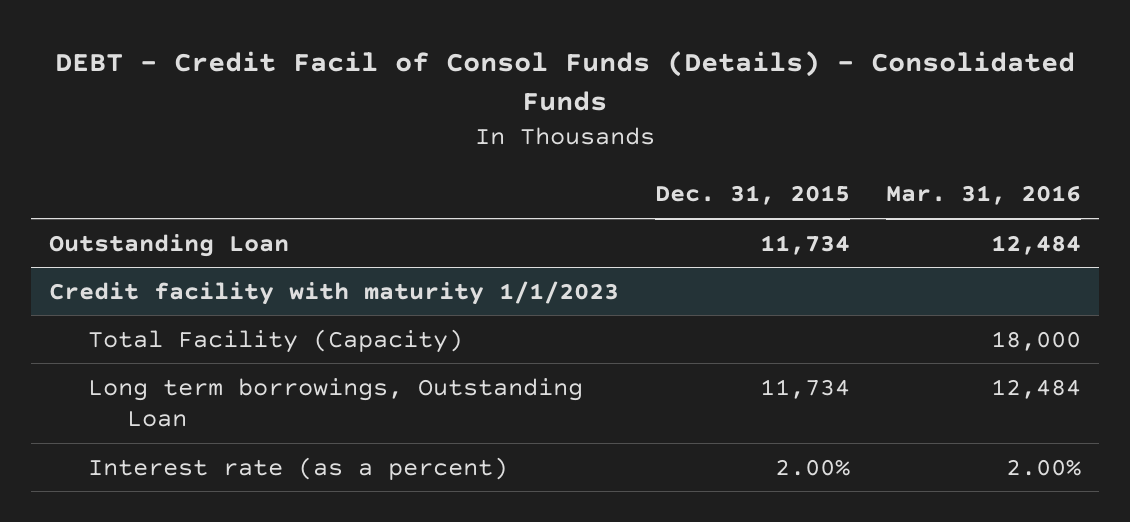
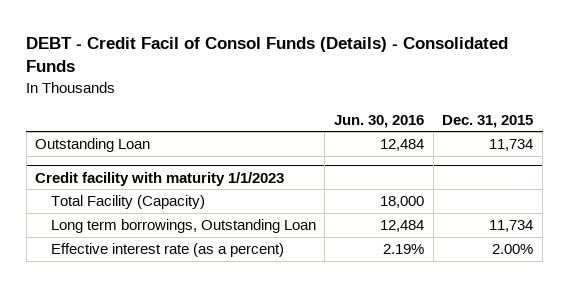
[885,185,1081,206] Mar. 31, 2016 -> none
none -> [334,114,425,128] Jun. 30, 2016
[88,456,509,480] Interest rate (as a percent) -> [50,243,284,258] Effective interest rate (as a percent)

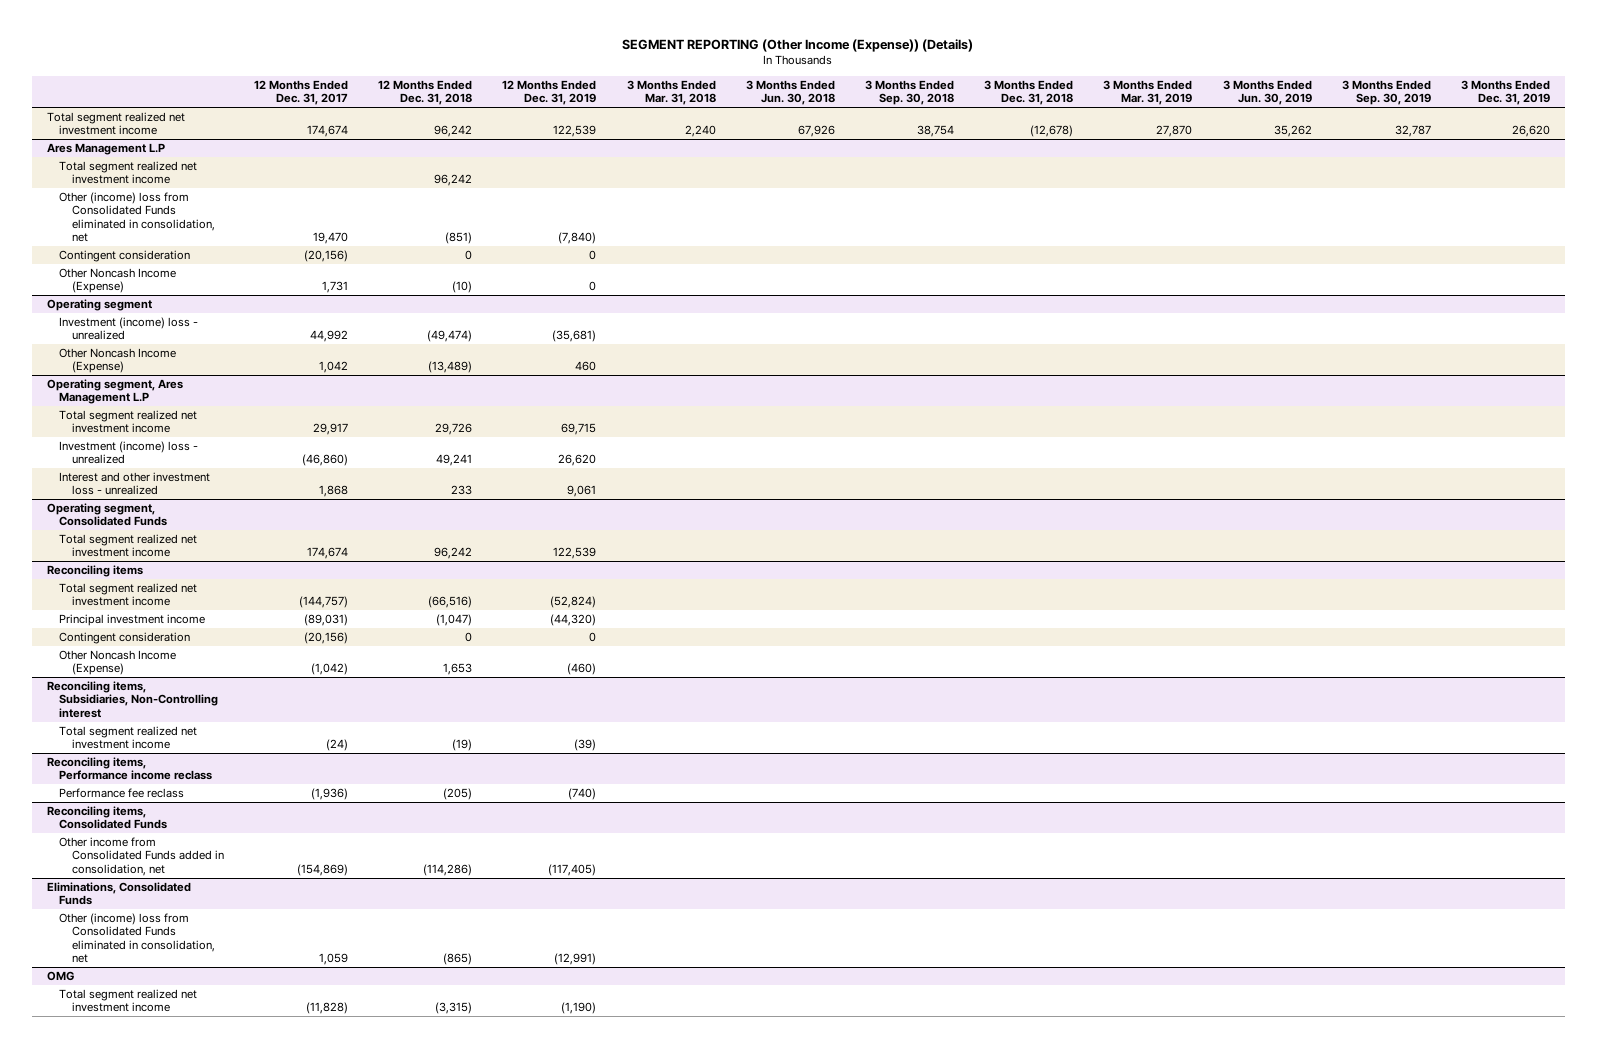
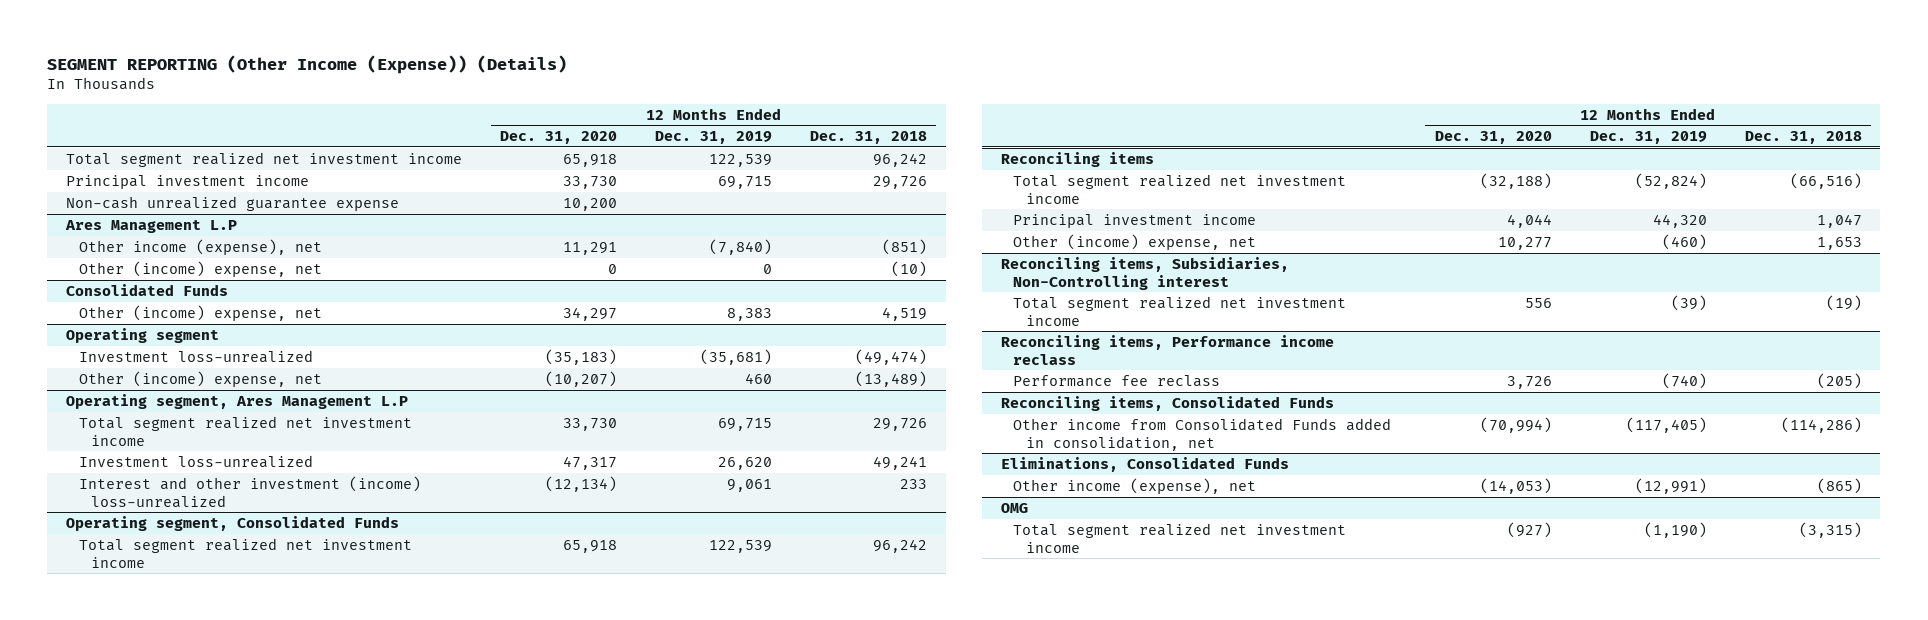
[254,79,349,106] 12 Months Ended Dec. 31, 2017 -> none
[626,79,716,106] 3 Months Ended Mar. 31, 2018 -> none
[745,79,835,106] 3 Months Ended Jun. 30, 2018 -> none
[865,79,955,106] 3 Months Ended Sep. 30, 2018 -> none
[984,79,1074,106] 3 Months Ended Dec. 31, 2018 -> none
[1103,79,1193,106] 3 Months Ended Mar. 31, 2019 -> none
[1222,79,1312,106] 3 Months Ended Jun. 30, 2019 -> none
[1341,79,1431,106] 3 Months Ended Sep. 30, 2019 -> none
[1461,79,1551,106] 3 Months Ended Dec. 31, 2019 -> none
none -> [500,131,618,145] Dec. 31, 2020
none -> [66,174,310,189] Principal investment income
none -> [66,195,400,211] Non-cash unrealized guarantee expense
[59,161,198,185] Total segment realized net investment income -> none
[59,250,191,263] Contingent consideration -> none
[59,192,215,243] Other (income) loss from Consolidated Funds eliminated in consolidation, net -> [78,238,322,255] Other income (expense), net
[59,268,177,294] Other Noncash Income (Expense) -> [78,260,322,277] Other (income) expense, net
none -> [66,283,229,296] Consolidated Funds
none -> [78,304,322,321] Other (income) expense, net
[59,317,199,341] Investment (income) loss - unrealized -> [78,349,313,363] Investment loss-unrealized
[59,348,177,374] Other Noncash Income (Expense) -> [78,370,322,387] Other (income) expense, net
[59,441,199,465] Investment (income) loss - unrealized -> [78,454,313,468] Investment loss-unrealized
[59,472,211,496] Interest and other investment loss - unrealized -> [78,475,421,508] Interest and other investment (income) loss-unrealized
[59,632,191,645] Contingent consideration -> none
[436,614,473,627] (1,047) -> [1816,213,1862,228] 1,047
[550,614,597,627] (44,320) -> [1652,213,1707,228] 44,320
[59,650,177,676] Other Noncash Income (Expense) -> [1013,233,1257,250] Other (income) expense, net
[59,913,215,964] Other (income) loss from Consolidated Funds eliminated in consolidation, net -> [1013,477,1257,494] Other income (expense), net

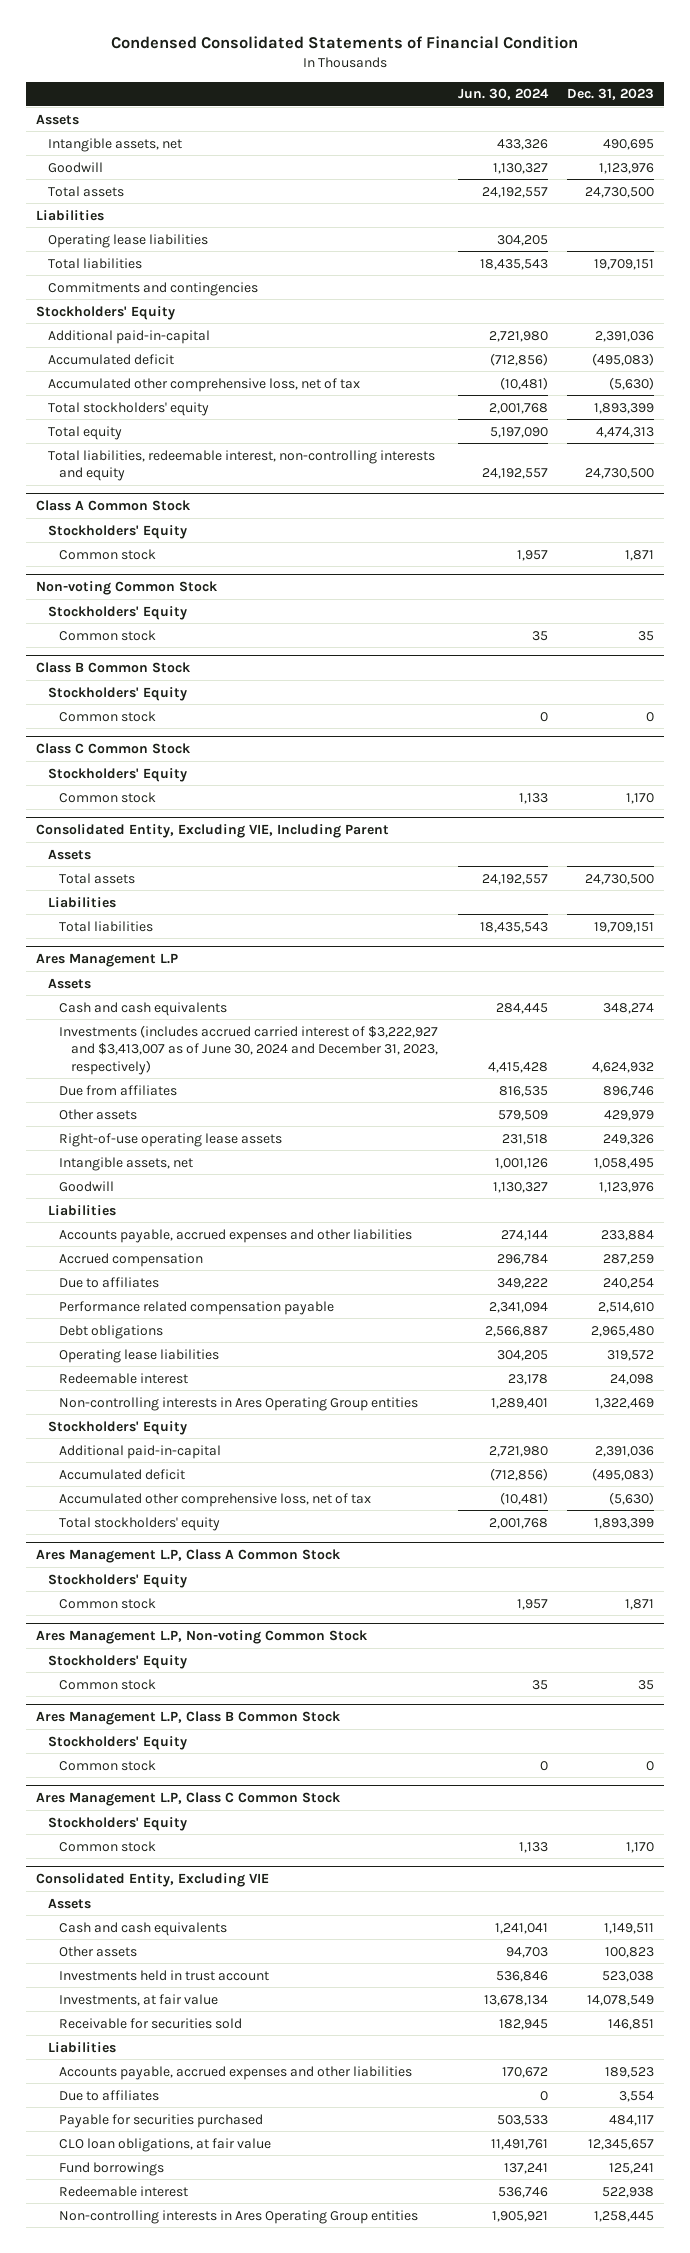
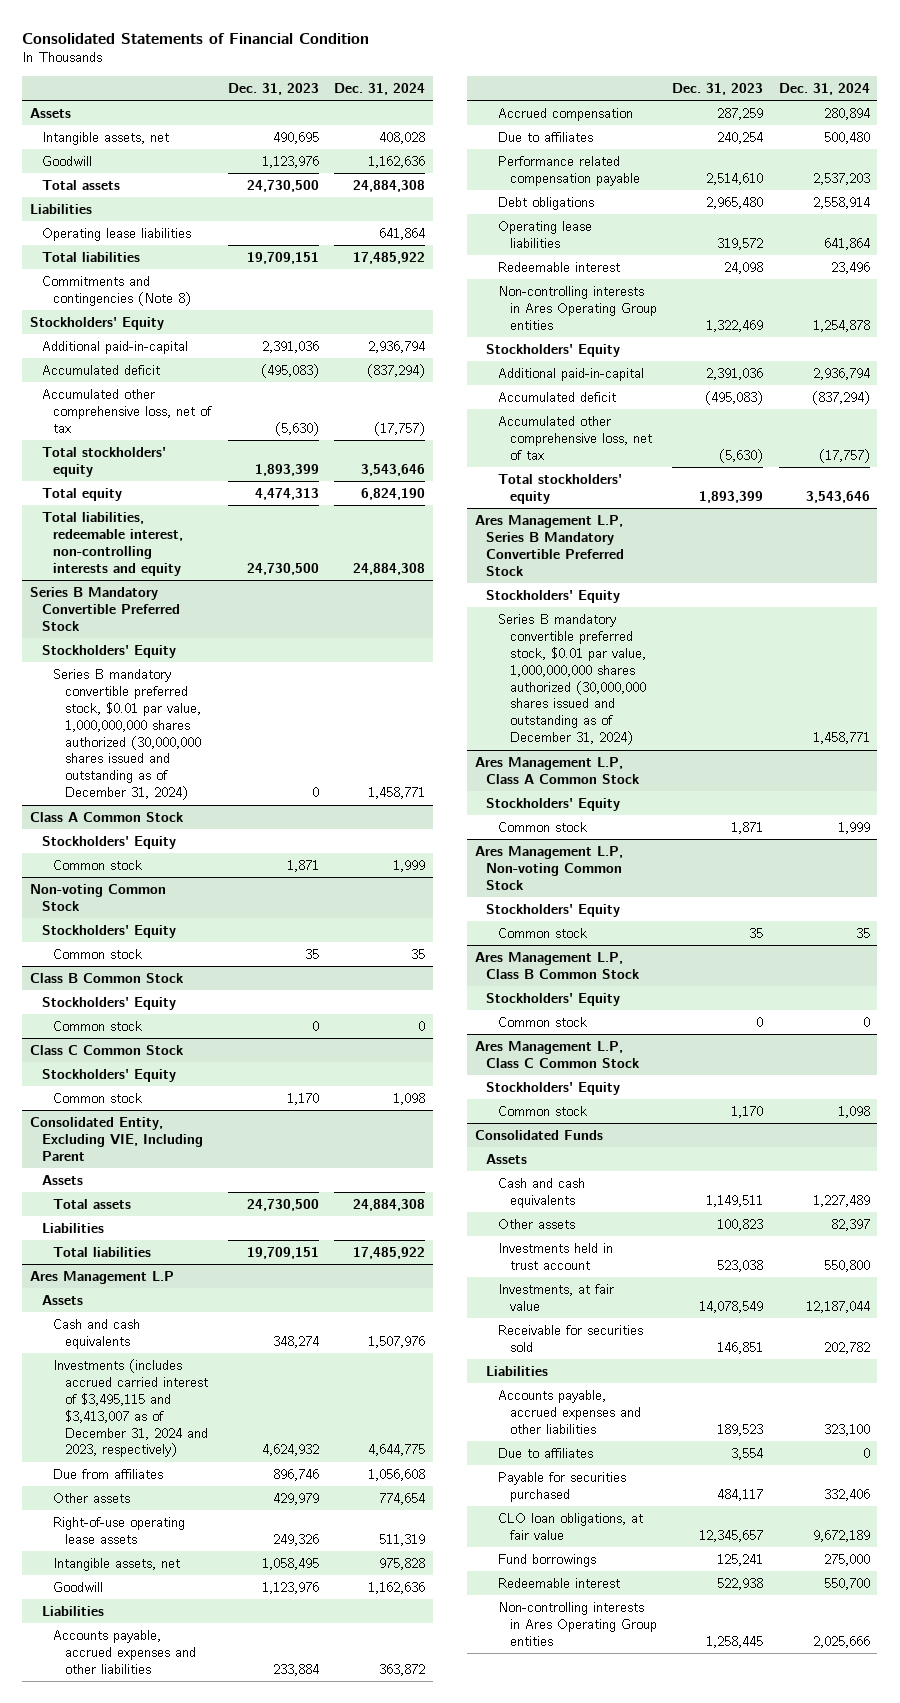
[111,36,579,50] Condensed Consolidated Statements of Financial Condition -> [22,32,370,44] Consolidated Statements of Financial Condition
[457,88,549,101] Jun. 30, 2024 -> none
none -> [333,83,425,96] Dec. 31, 2024
[47,281,258,296] Commitments and contingencies -> [41,275,192,306] Commitments and contingencies (Note 8)
none -> [30,586,180,631] Series B Mandatory Convertible Preferred Stock
none -> [41,644,176,658] Stockholders' Equity
none -> [53,668,202,801] Series B mandatory convertible preferred stock, $0.01 par value, 1,000,000,000 shares authorized (30,000,000 shares issued and outstanding as of December 31, 2024)
[59,1024,439,1075] Investments (includes accrued carried interest of $3,222,927 and $3,413,007 as of June 30, 2024 and December 31, 2023, respectively) -> [53,1358,209,1458] Investments (includes accrued carried interest of $3,495,115 and $3,413,007 as of December 31, 2024 and 2023, respectively)
none -> [474,514,625,576] Ares Management L.P, Series B Mandatory Convertible Preferred Stock
none -> [486,589,621,603] Stockholders' Equity
none -> [498,613,646,746] Series B mandatory convertible preferred stock, $0.01 par value, 1,000,000,000 shares authorized (30,000,000 shares issued and outstanding as of December 31, 2024)
[35,1873,269,1888] Consolidated Entity, Excluding VIE -> [474,1129,603,1140] Consolidated Funds

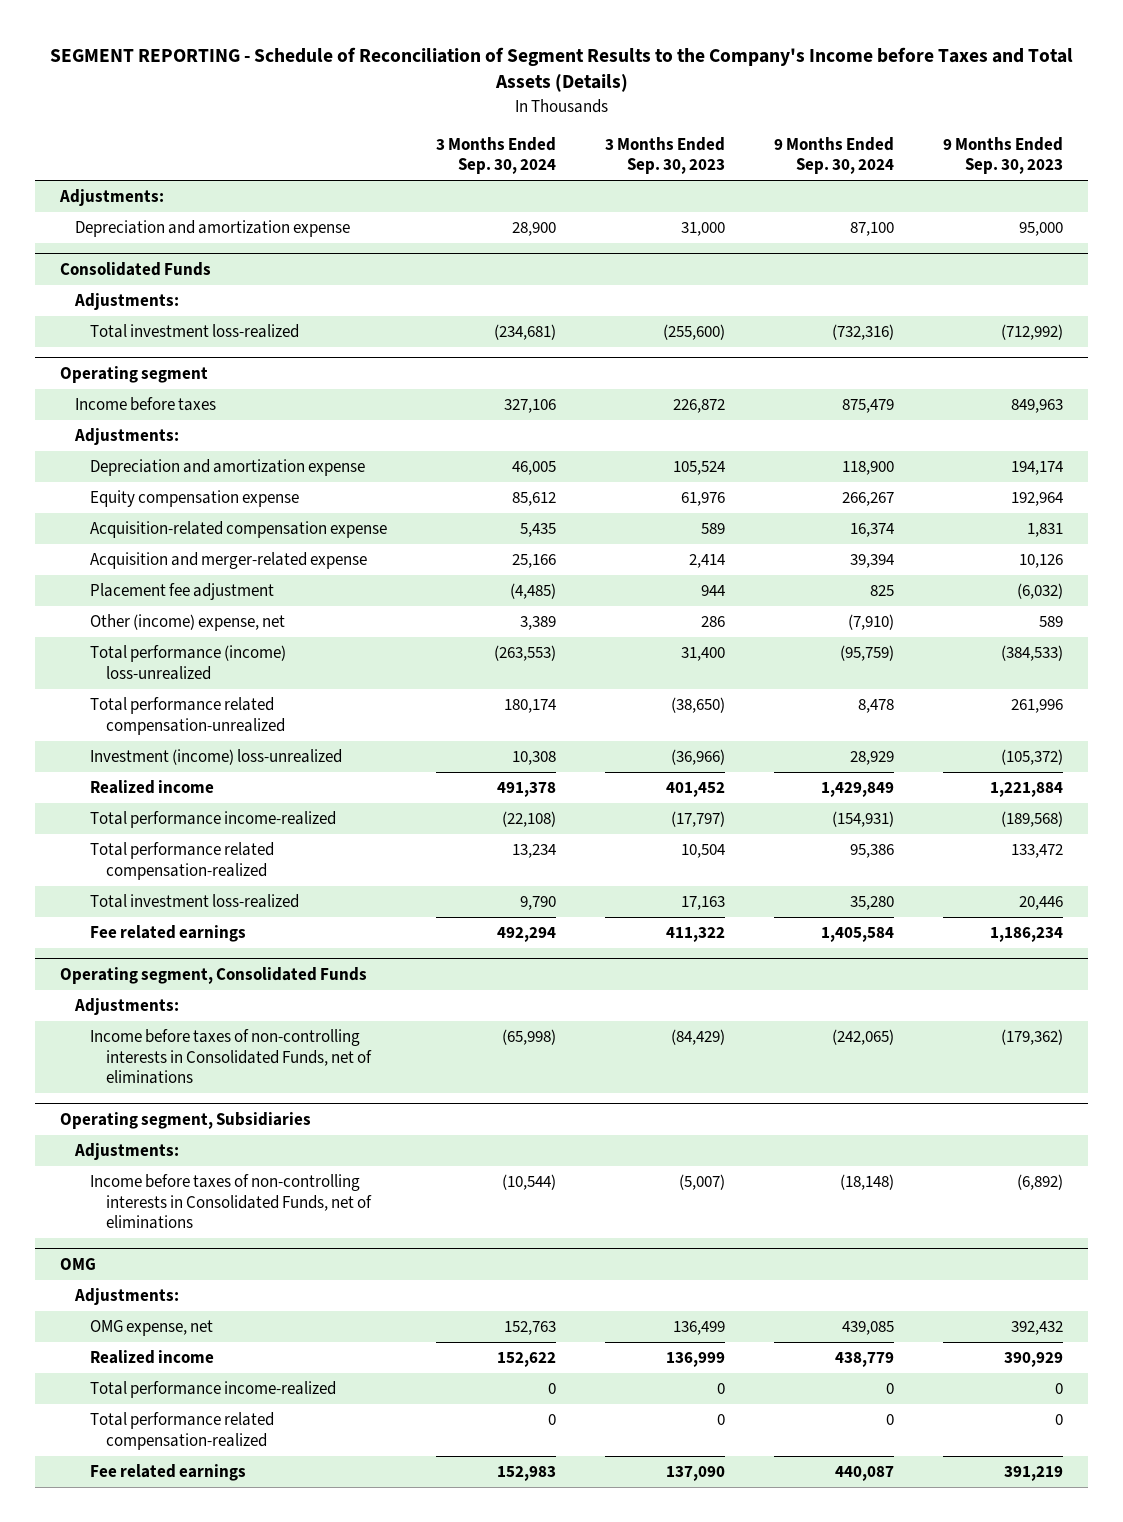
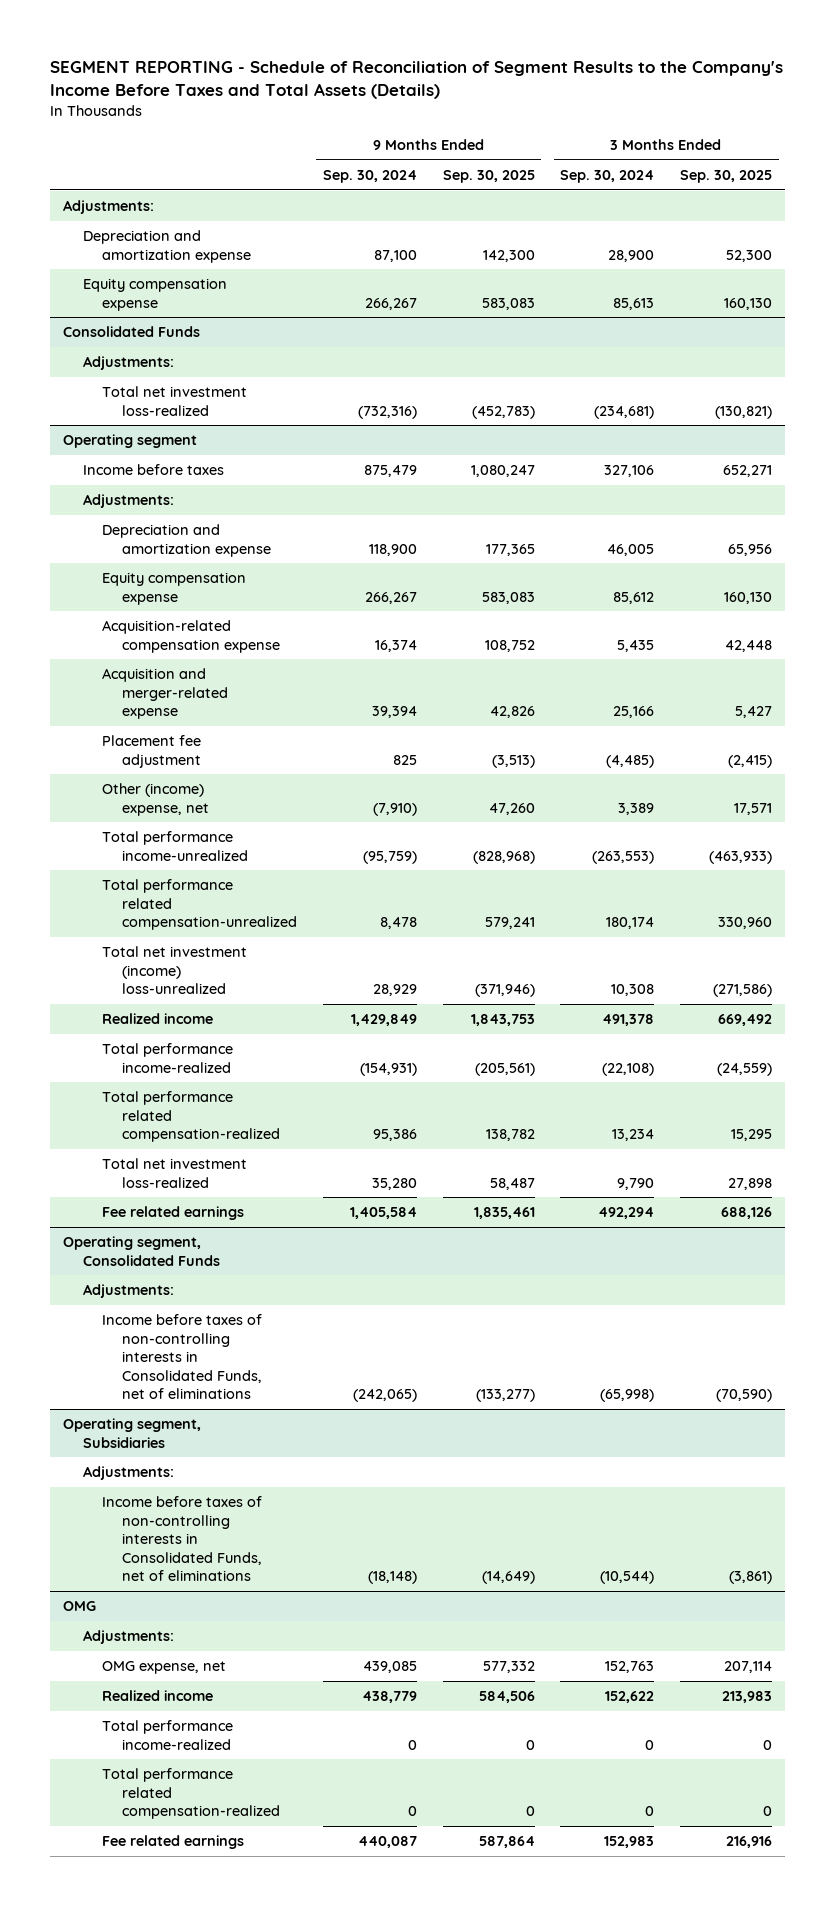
[49,46,1073,93] SEGMENT REPORTING - Schedule of Reconciliation of Segment Results to the Company's Income before Taxes and Total Assets (Details) -> [50,61,784,99] SEGMENT REPORTING - Schedule of Reconciliation of Segment Results to the Company's Income Before Taxes and Total Assets (Details)
[605,137,726,175] 3 Months Ended Sep. 30, 2023 -> none
[943,137,1064,175] 9 Months Ended Sep. 30, 2023 -> none
none -> [442,169,535,183] Sep. 30, 2025
none -> [680,169,773,183] Sep. 30, 2025
none -> [82,277,227,311] Equity compensation expense
[90,324,300,339] Total investment loss-realized -> [102,385,248,416] Total net investment loss-realized
[90,645,287,680] Total performance (income) loss-unrealized -> [102,830,248,861] Total performance income-unrealized
[90,749,343,766] Investment (income) loss-unrealized -> [102,945,248,995] Total net investment (income) loss-unrealized
[90,894,300,909] Total investment loss-realized -> [102,1157,248,1188] Total net investment loss-realized

